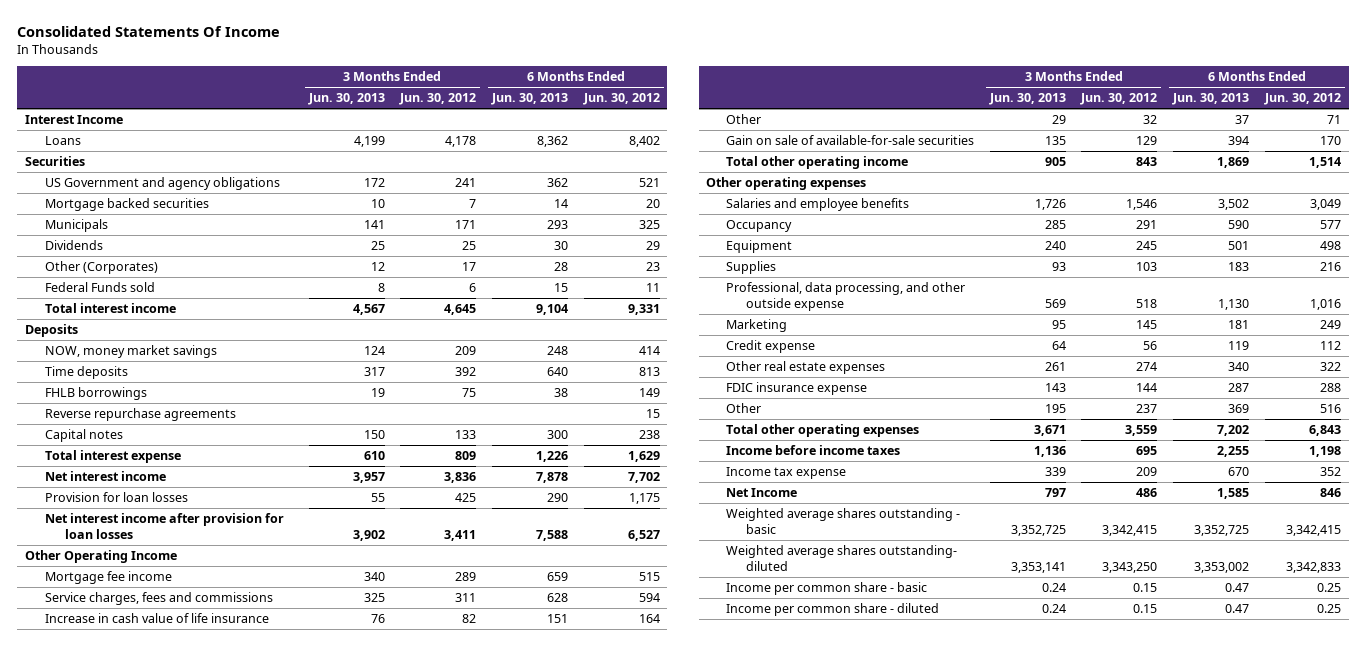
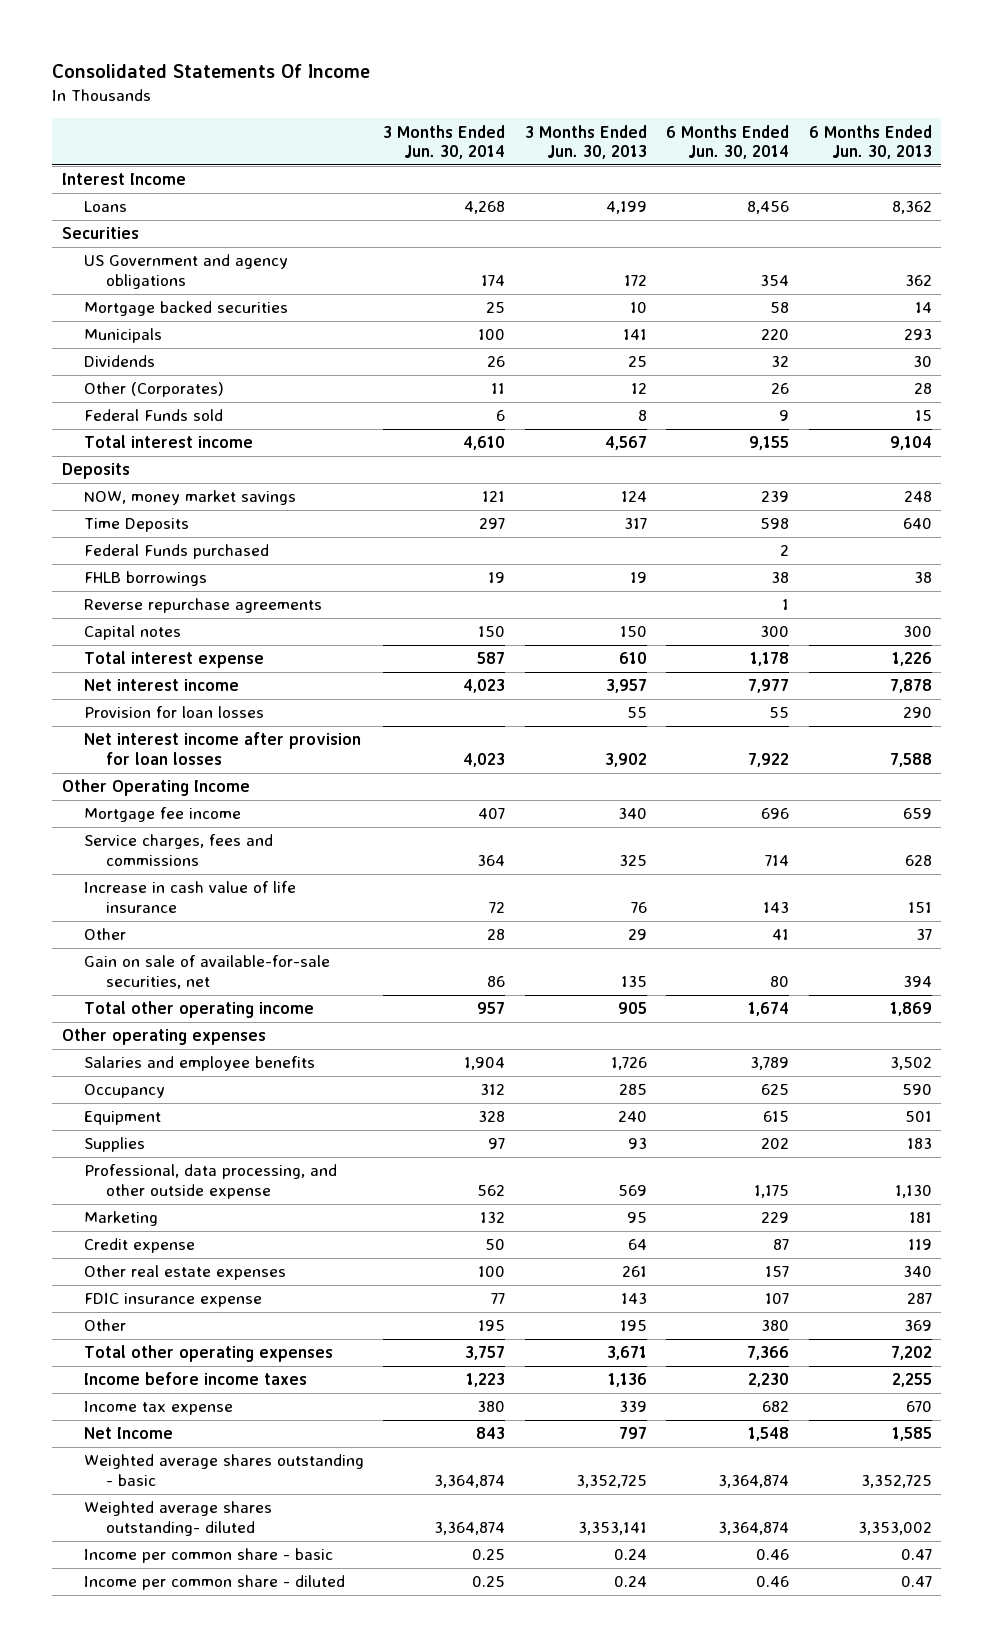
[399,93,477,106] Jun. 30, 2012 -> none
[582,93,660,106] Jun. 30, 2012 -> none
none -> [383,124,506,160] 3 Months Ended Jun. 30, 2014
none -> [666,124,790,160] 6 Months Ended Jun. 30, 2014
[44,366,128,380] Time deposits -> [84,518,190,533] Time Deposits
none -> [84,544,270,560] Federal Funds purchased
[726,135,975,146] Gain on sale of available-for-sale securities -> [84,955,331,989] Gain on sale of available-for-sale securities, net

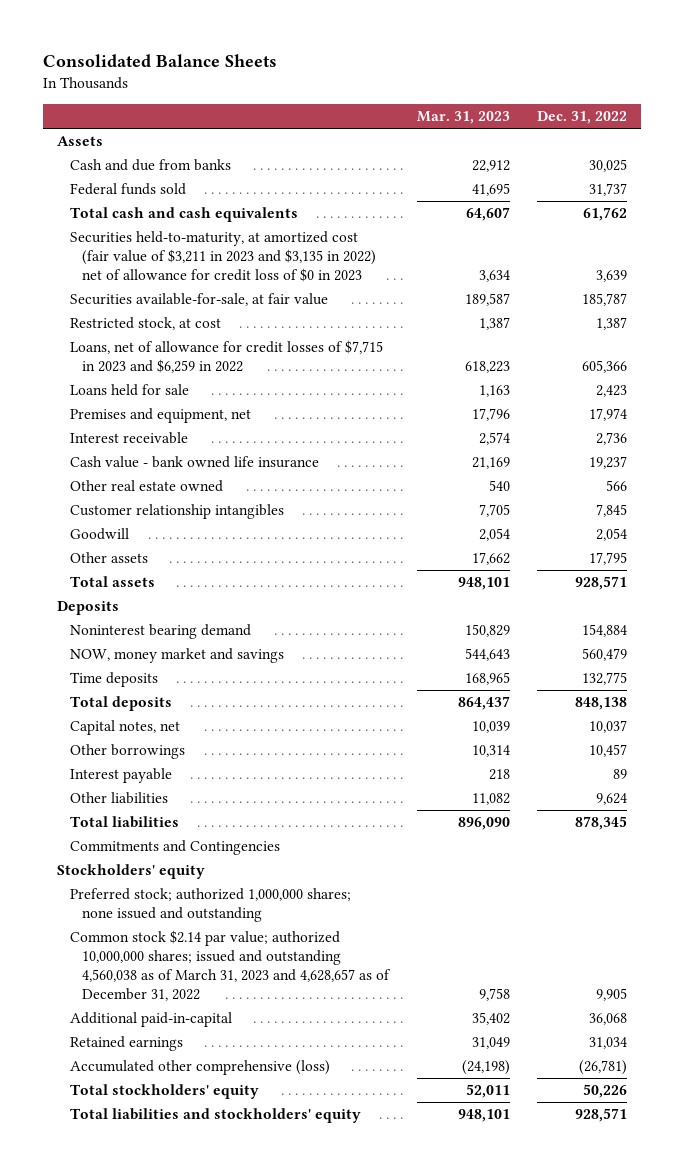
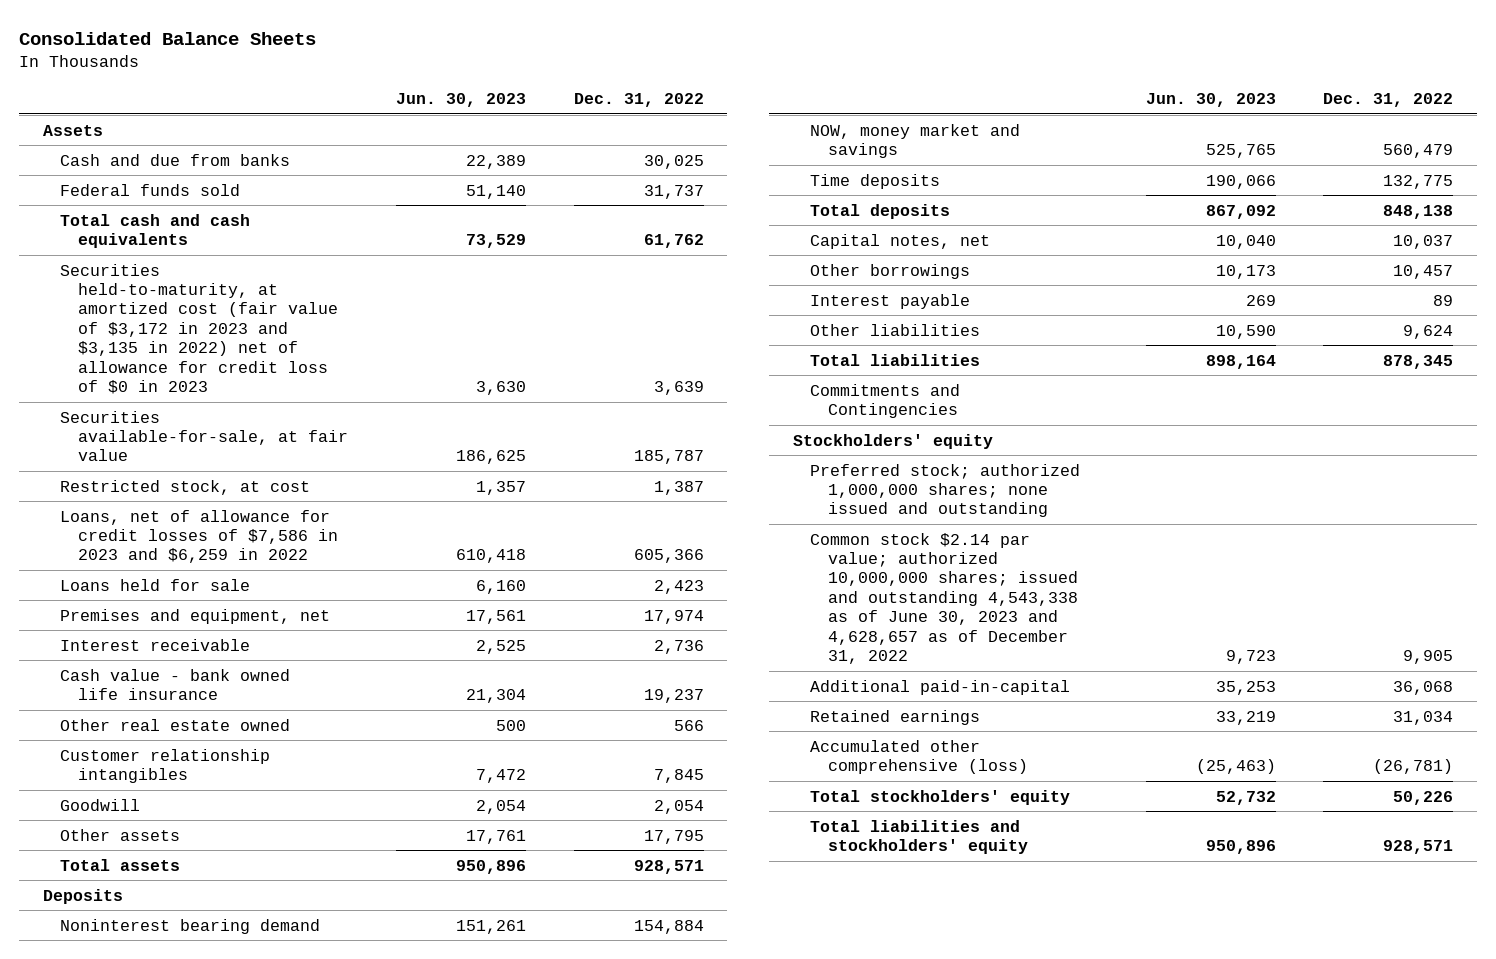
[416,111,510,125] Mar. 31, 2023 -> none
none -> [395,93,526,108] Jun. 30, 2023
[69,231,376,283] Securities held-to-maturity, at amortized cost (fair value of $3,211 in 2023 and $3,135 in 2022) net of allowance for credit loss of $0 in 2023 -> [60,263,338,395] Securities held-to-maturity, at amortized cost (fair value of $3,172 in 2023 and $3,135 in 2022) net of allowance for credit loss of $0 in 2023
[69,340,383,374] Loans, net of allowance for credit losses of $7,715 in 2023 and $6,259 in 2022 -> [60,509,338,564] Loans, net of allowance for credit losses of $7,586 in 2023 and $6,259 in 2022
[69,930,391,1002] Common stock $2.14 par value; authorized 10,000,000 shares; issued and outstanding 4,560,038 as of March 31, 2023 and 4,628,657 as of December 31, 2022 -> [810,532,1078,665] Common stock $2.14 par value; authorized 10,000,000 shares; issued and outstanding 4,543,338 as of June 30, 2023 and 4,628,657 as of December 31, 2022

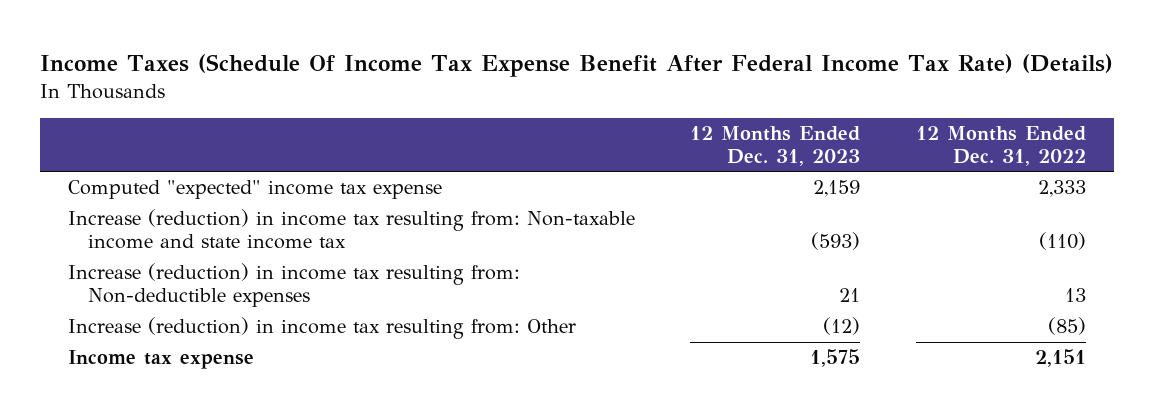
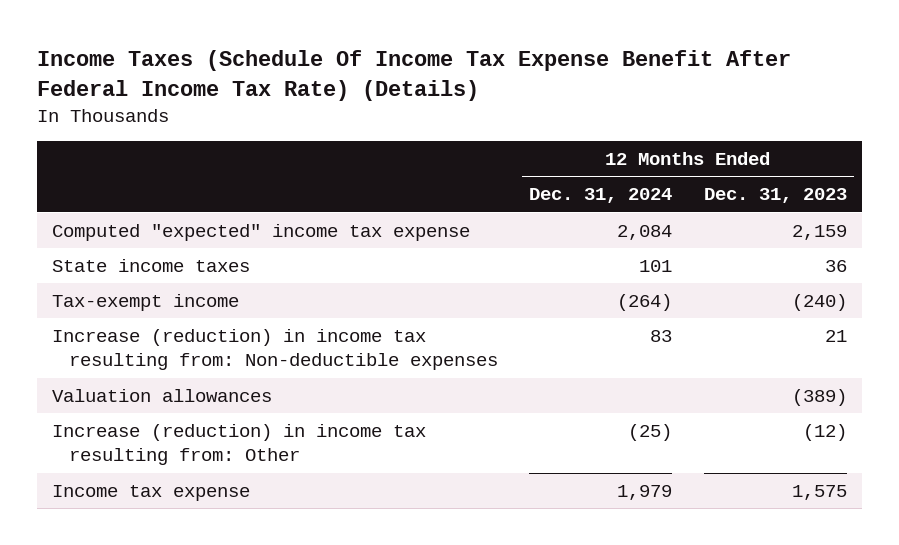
[915,125,1086,166] 12 Months Ended Dec. 31, 2022 -> none
none -> [529,188,673,204] Dec. 31, 2024
[67,209,635,250] Increase (reduction) in income tax resulting from: Non-taxable income and state income tax -> none
none -> [52,258,251,272] State income taxes
none -> [52,293,240,311] Tax-exempt income
none -> [52,388,273,402] Valuation allowances

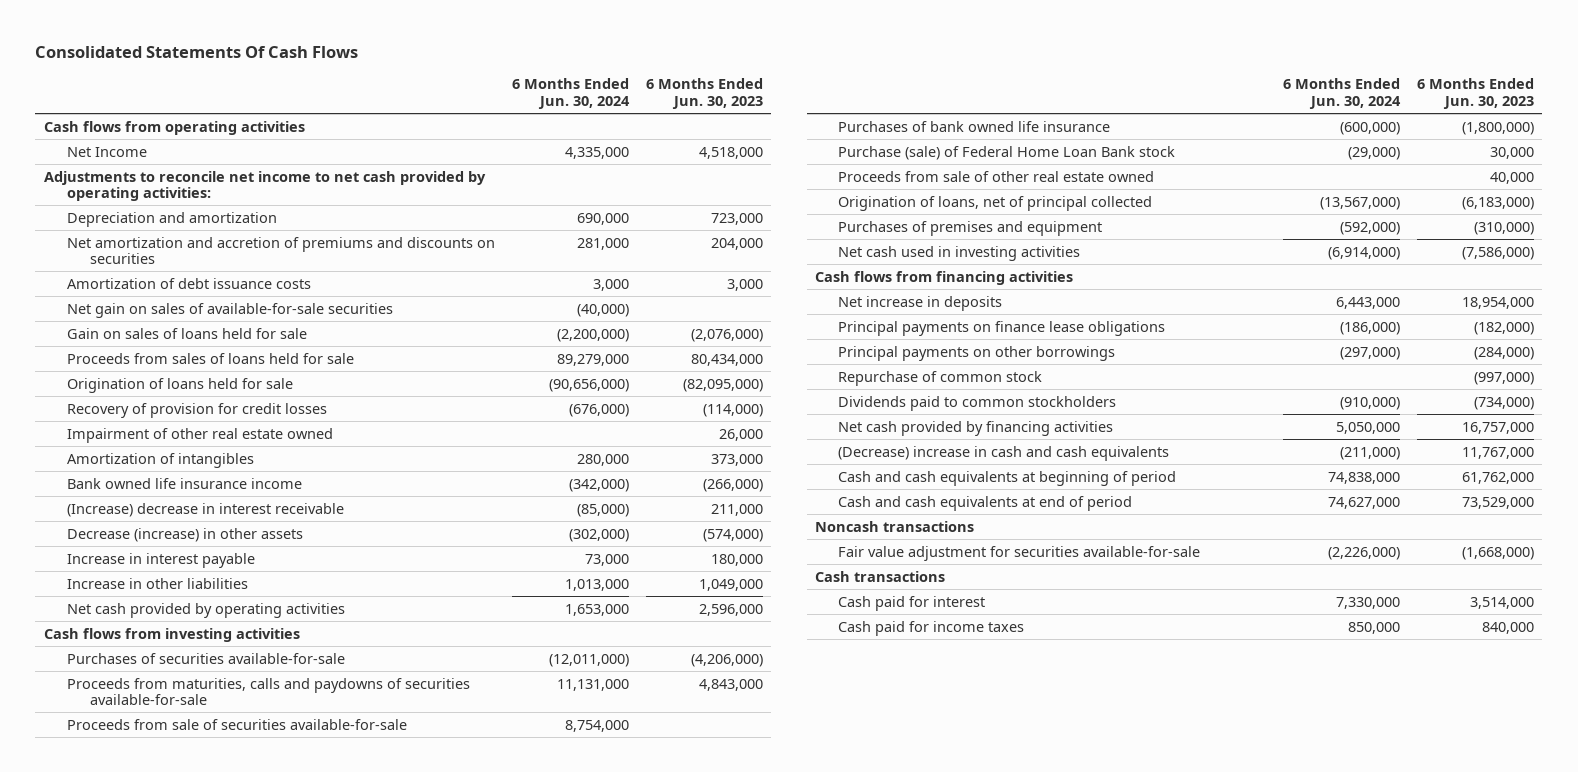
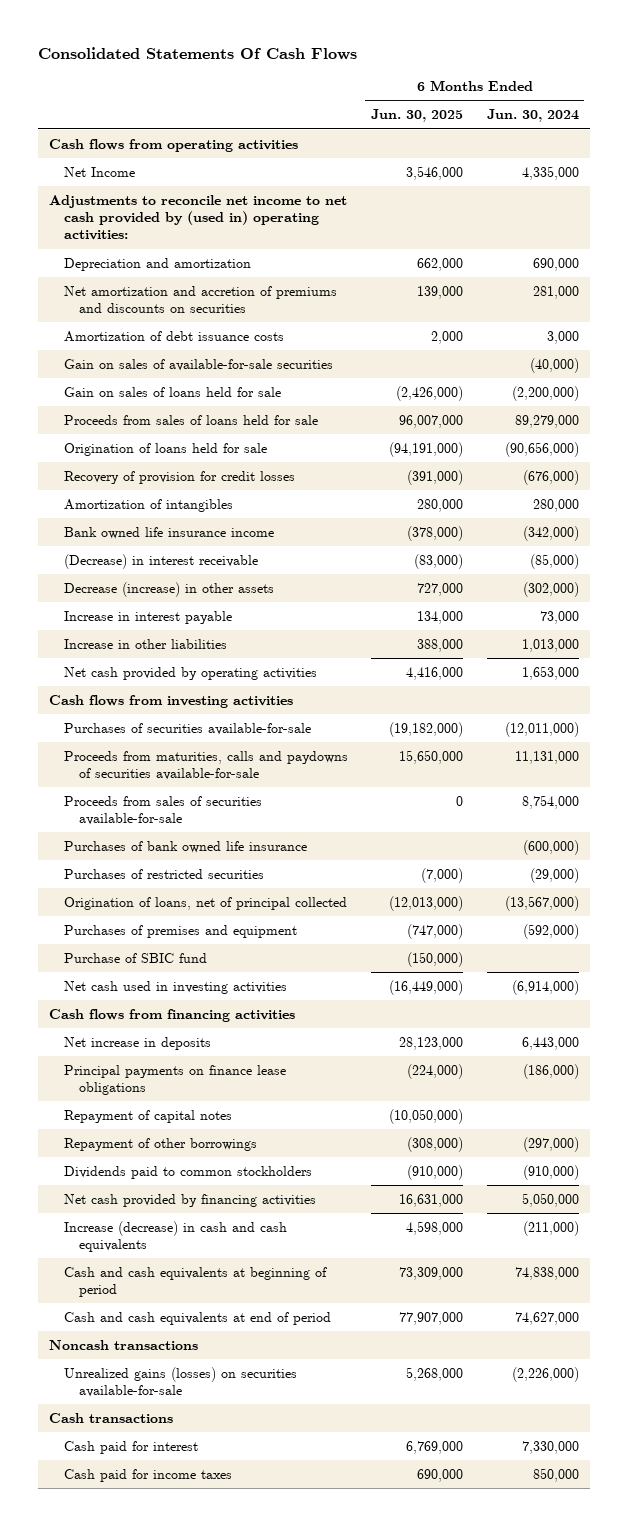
[645,78,763,109] 6 Months Ended Jun. 30, 2023 -> none
none -> [371,109,464,123] Jun. 30, 2025
[43,170,486,202] Adjustments to reconcile net income to net cash provided by operating activities: -> [49,194,348,241] Adjustments to reconcile net income to net cash provided by (used in) operating activities:
[66,302,393,318] Net gain on sales of available-for-sale securities -> [64,358,334,371] Gain on sales of available-for-sale securities
[66,427,333,443] Impairment of other real estate owned -> none
[66,502,344,517] (Increase) decrease in interest receivable -> [64,553,259,569] (Decrease) in interest receivable
[66,718,407,730] Proceeds from sale of securities available-for-sale -> [64,795,263,825] Proceeds from sales of securities available-for-sale
[838,145,1176,160] Purchase (sale) of Federal Home Loan Bank stock -> none
[838,170,1155,182] Proceeds from sale of other real estate owned -> none
none -> [64,868,265,879] Purchases of restricted securities
none -> [64,952,208,963] Purchase of SBIC fund
[838,370,1043,386] Repurchase of common stock -> none
none -> [64,1109,233,1123] Repayment of capital notes
[838,345,1116,361] Principal payments on other borrowings -> [64,1137,258,1151] Repayment of other borrowings
[838,445,1170,461] (Decrease) increase in cash and cash equivalents -> [64,1220,288,1252] Increase (decrease) in cash and cash equivalents
[838,545,1201,561] Fair value adjustment for securities available-for-sale -> [64,1366,298,1397] Unrealized gains (losses) on securities available-for-sale

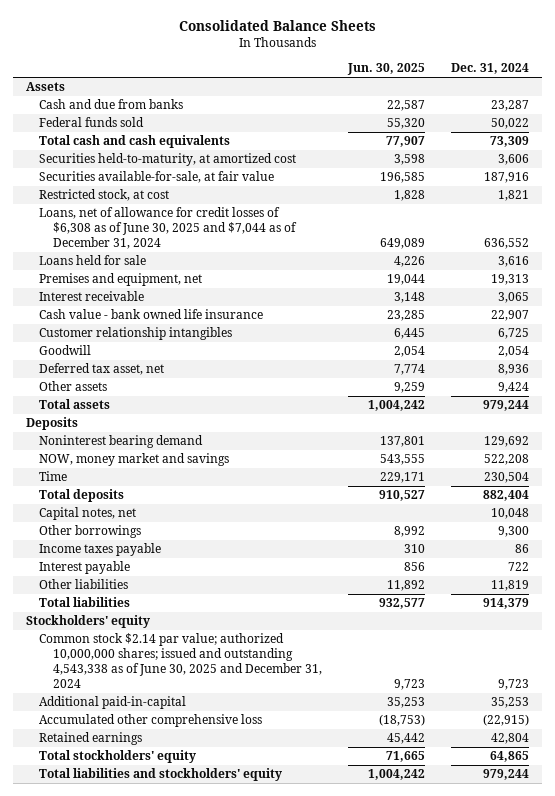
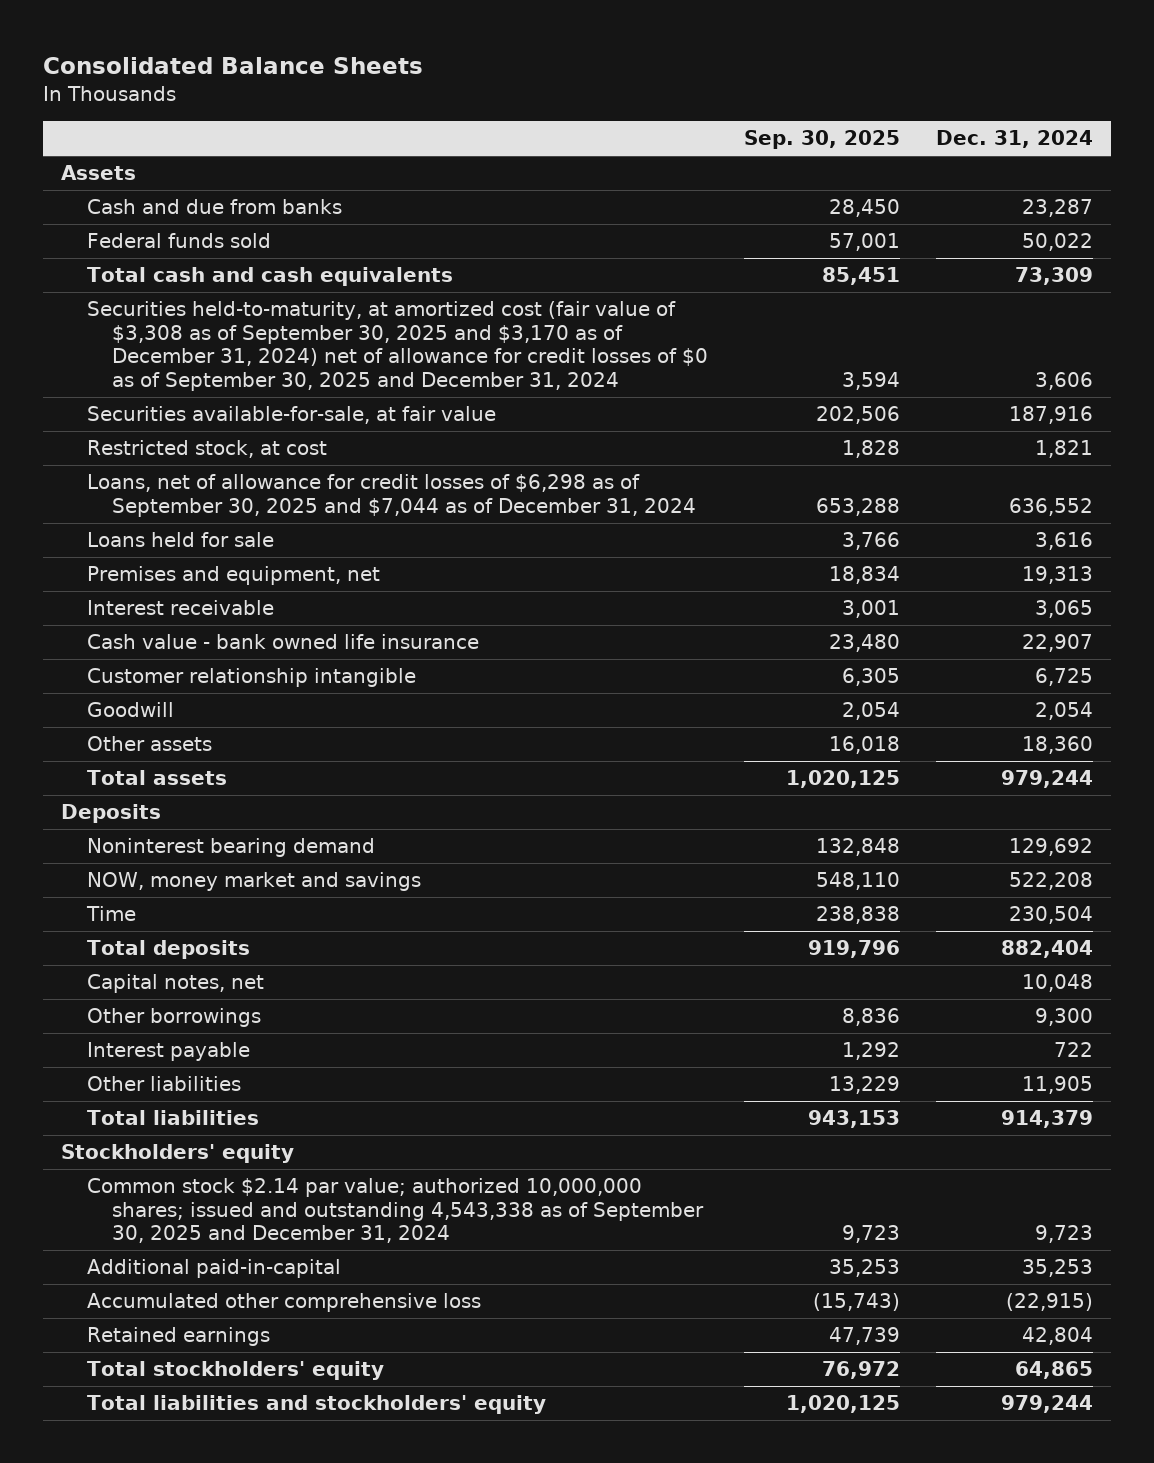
[346,63,425,76] Jun. 30, 2025 -> none
none -> [744,130,901,150] Sep. 30, 2025
[39,153,297,167] Securities held-to-maturity, at amortized cost -> [86,301,709,391] Securities held-to-maturity, at amortized cost (fair value of $3,308 as of September 30, 2025 and $3,170 as of December 31, 2024) net of allowance for credit losses of $0 as of September 30, 2025 and December 31, 2024
[39,207,297,250] Loans, net of allowance for credit losses of $6,308 as of June 30, 2025 and $7,044 as of December 31, 2024 -> [86,474,697,517] Loans, net of allowance for credit losses of $6,298 as of September 30, 2025 and $7,044 as of December 31, 2024
[39,327,233,341] Customer relationship intangibles -> [86,668,416,688] Customer relationship intangible
[39,363,165,376] Deferred tax asset, net -> none
[498,382,530,394] 9,424 -> [1022,736,1094,755] 18,360
[39,543,162,557] Income taxes payable -> none
[491,580,530,592] 11,819 -> [1022,1076,1094,1095] 11,905
[39,633,322,689] Common stock $2.14 par value; authorized 10,000,000 shares; issued and outstanding 4,543,338 as of June 30, 2025 and December 31, 2024 -> [86,1178,705,1244] Common stock $2.14 par value; authorized 10,000,000 shares; issued and outstanding 4,543,338 as of September 30, 2025 and December 31, 2024

